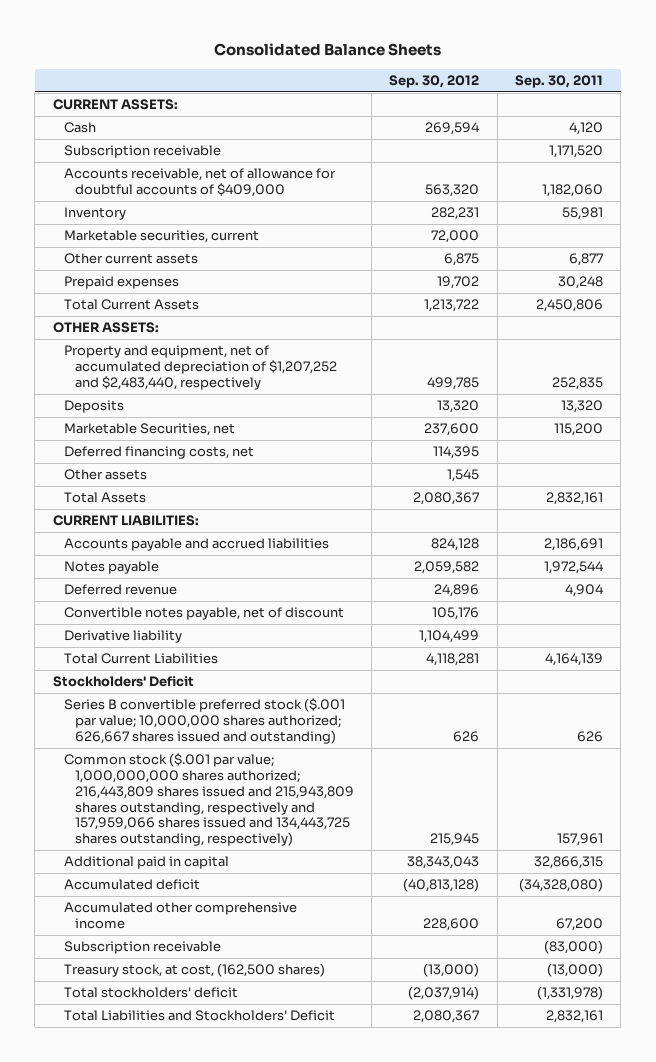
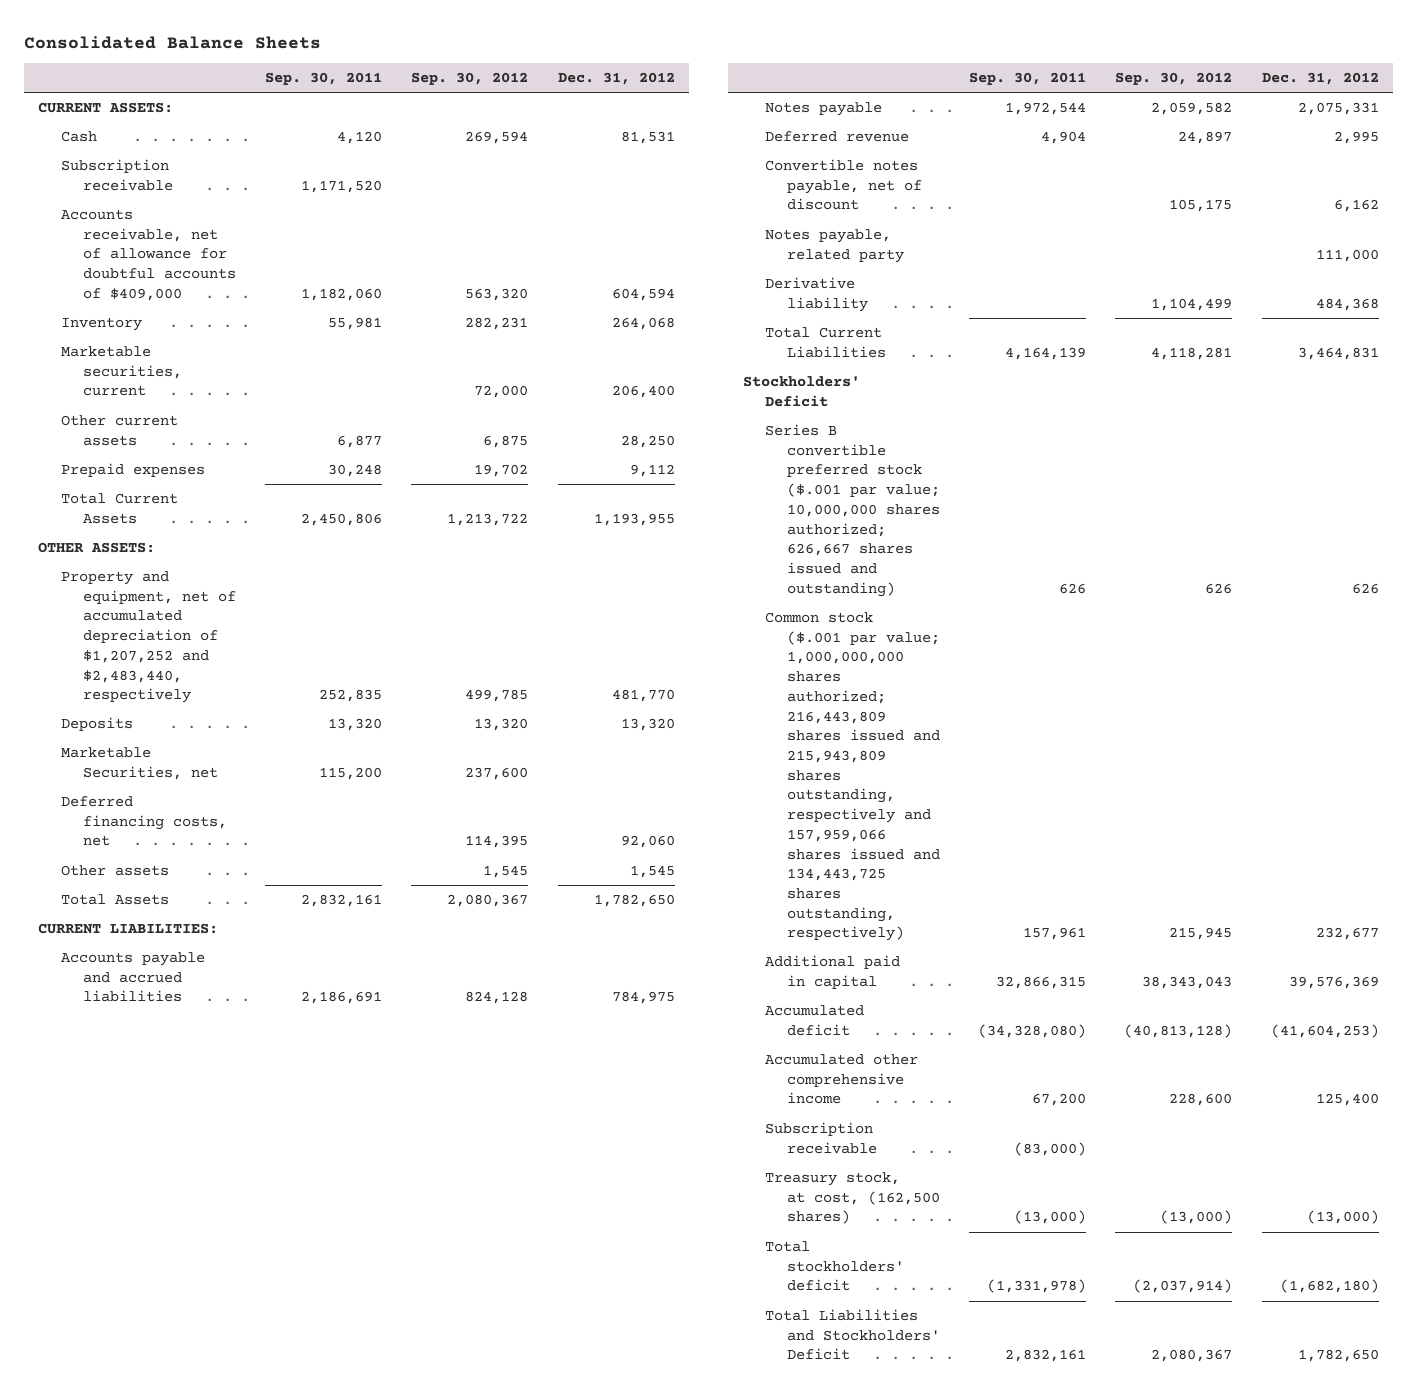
none -> [557,72,675,86] Dec. 31, 2012
[434,584,480,598] 24,896 -> [1178,131,1233,145] 24,897
[432,607,480,621] 105,176 -> [1169,199,1233,213] 105,175
none -> [764,229,904,263] Notes payable, related party

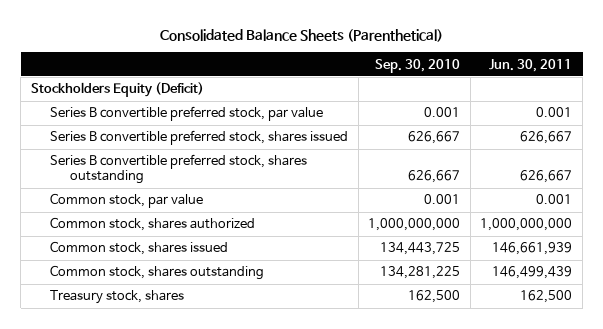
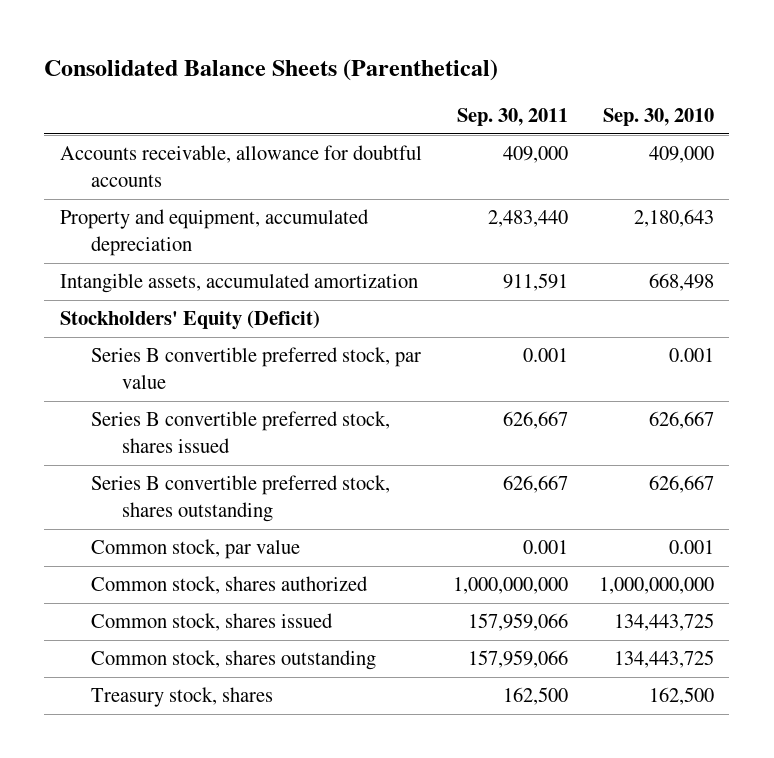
[489,58,573,72] Jun. 30, 2011 -> none
none -> [456,108,568,127] Sep. 30, 2011
none -> [59,145,422,188] Accounts receivable, allowance for doubtful accounts
none -> [59,209,369,257] Property and equipment, accumulated depreciation
none -> [59,273,418,294] Intangible assets, accumulated amortization
[30,82,204,98] Stockholders Equity (Deficit) -> [59,310,320,331] Stockholders' Equity (Deficit)
[380,266,461,280] 134,281,225 -> [613,650,714,669] 134,443,725

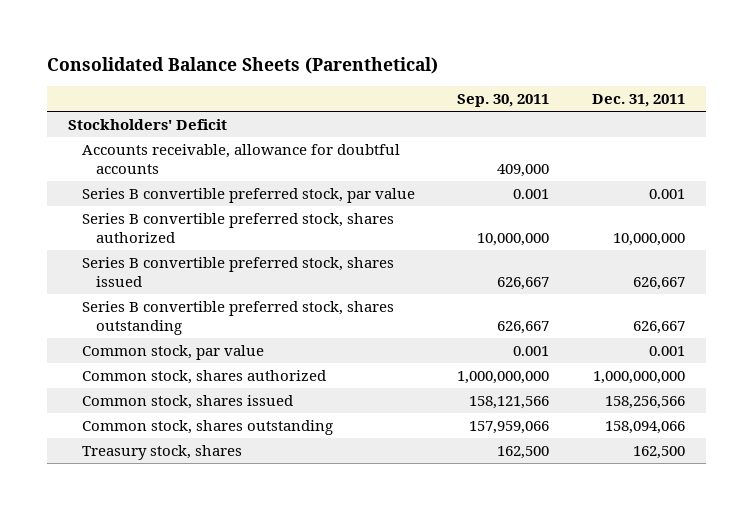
[602,108,714,127] Sep. 30, 2010 -> none
none -> [591,94,685,108] Dec. 31, 2011
none -> [68,119,228,131] Stockholders' Deficit
[59,209,369,257] Property and equipment, accumulated depreciation -> none
[59,273,418,294] Intangible assets, accumulated amortization -> none
[59,310,320,331] Stockholders' Equity (Deficit) -> none
none -> [81,213,394,244] Series B convertible preferred stock, shares authorized
[467,613,568,632] 157,959,066 -> [469,396,550,410] 158,121,566

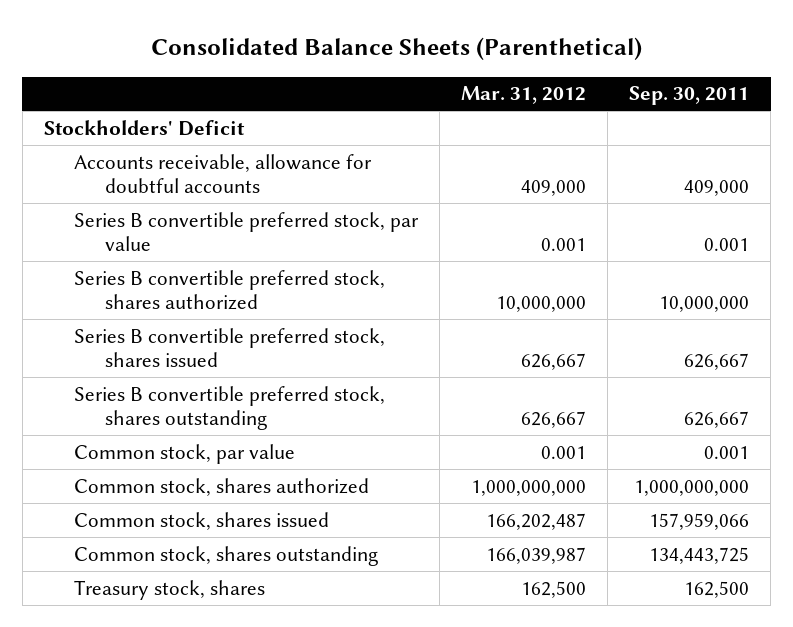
[591,94,685,108] Dec. 31, 2011 -> none
none -> [461,86,587,105] Mar. 31, 2012
[469,396,550,410] 158,121,566 -> [649,512,750,530] 157,959,066
[469,421,550,435] 157,959,066 -> [649,546,750,564] 134,443,725

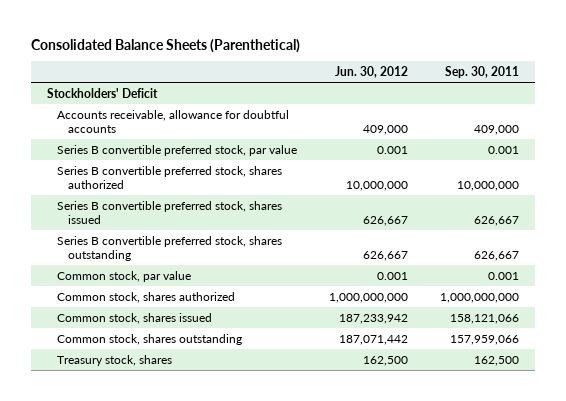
[461,86,587,105] Mar. 31, 2012 -> none
none -> [335,65,409,78] Jun. 30, 2012
[649,512,750,530] 157,959,066 -> [449,313,519,324] 158,121,066
[649,546,750,564] 134,443,725 -> [449,334,519,345] 157,959,066

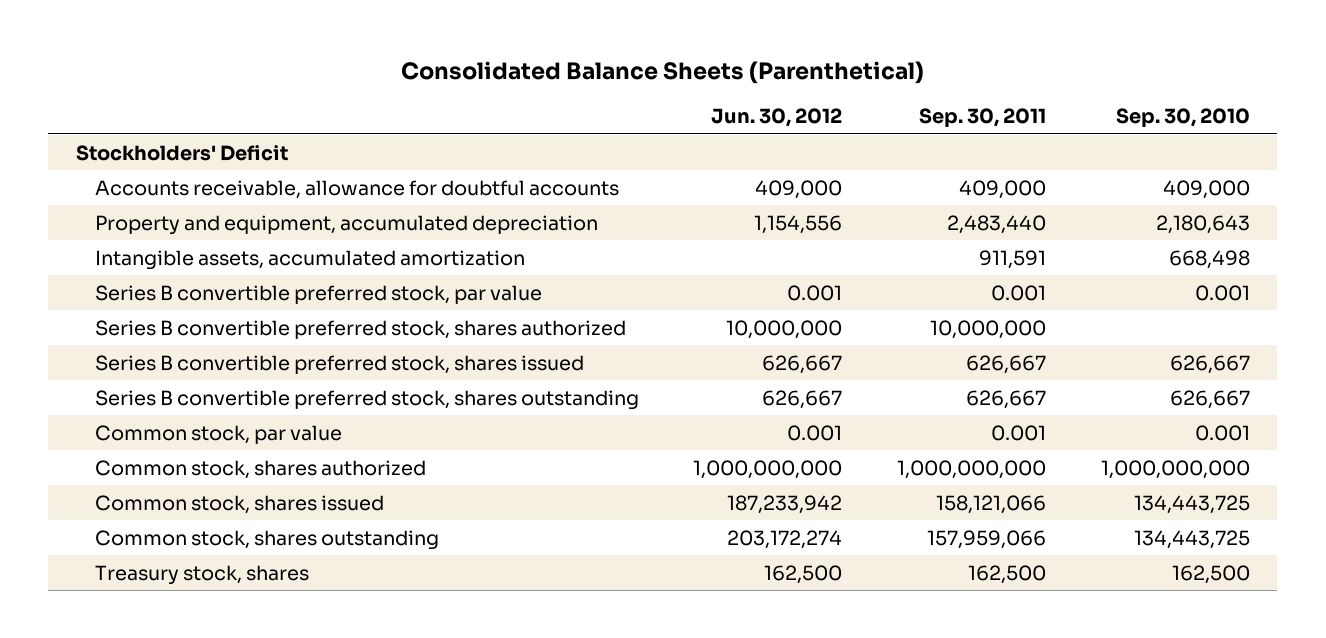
none -> [1115,108,1250,128] Sep. 30, 2010
none -> [94,214,598,235] Property and equipment, accumulated depreciation
none -> [94,249,525,270] Intangible assets, accumulated amortization
[339,334,409,345] 187,071,442 -> [727,529,843,549] 203,172,274

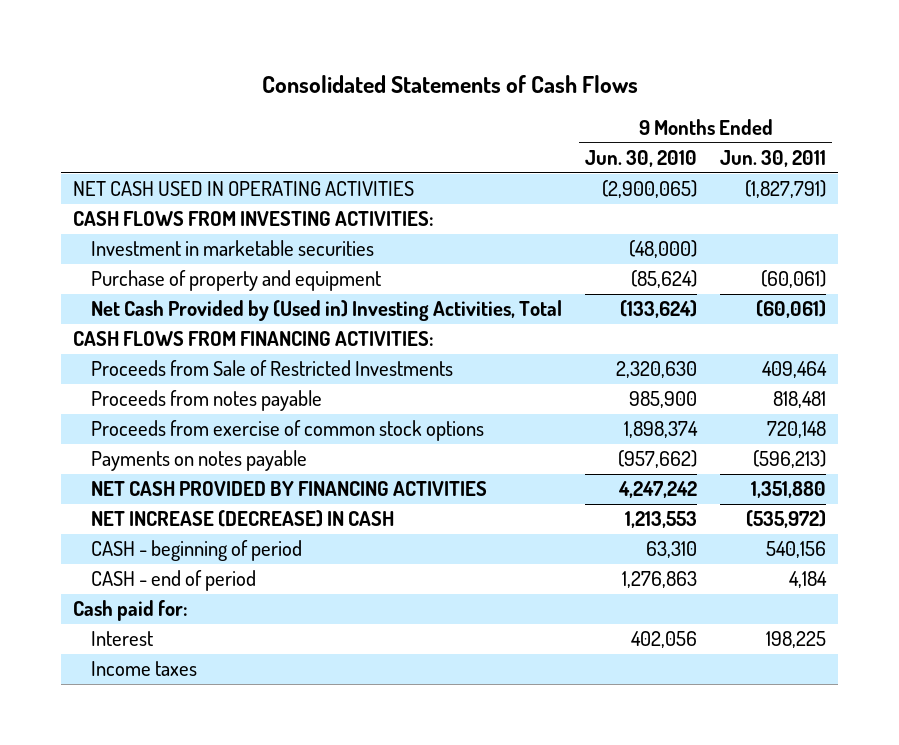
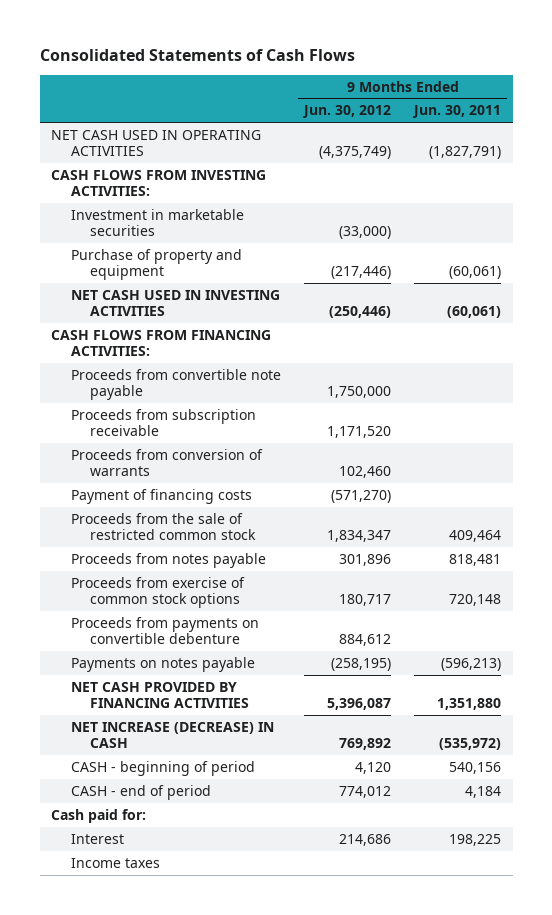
[585,150,698,168] Jun. 30, 2010 -> none
none -> [301,105,391,119] Jun. 30, 2012
[90,300,562,322] Net Cash Provided by (Used in) Investing Activities, Total -> [70,289,280,317] NET CASH USED IN INVESTING ACTIVITIES
none -> [70,368,281,401] Proceeds from convertible note payable
none -> [70,408,256,437] Proceeds from subscription receivable
none -> [70,448,263,477] Proceeds from conversion of warrants
none -> [70,488,252,504] Payment of financing costs
[90,360,453,377] Proceeds from Sale of Restricted Investments -> [70,512,257,541] Proceeds from the sale of restricted common stock
none -> [70,616,259,645] Proceeds from payments on convertible debenture

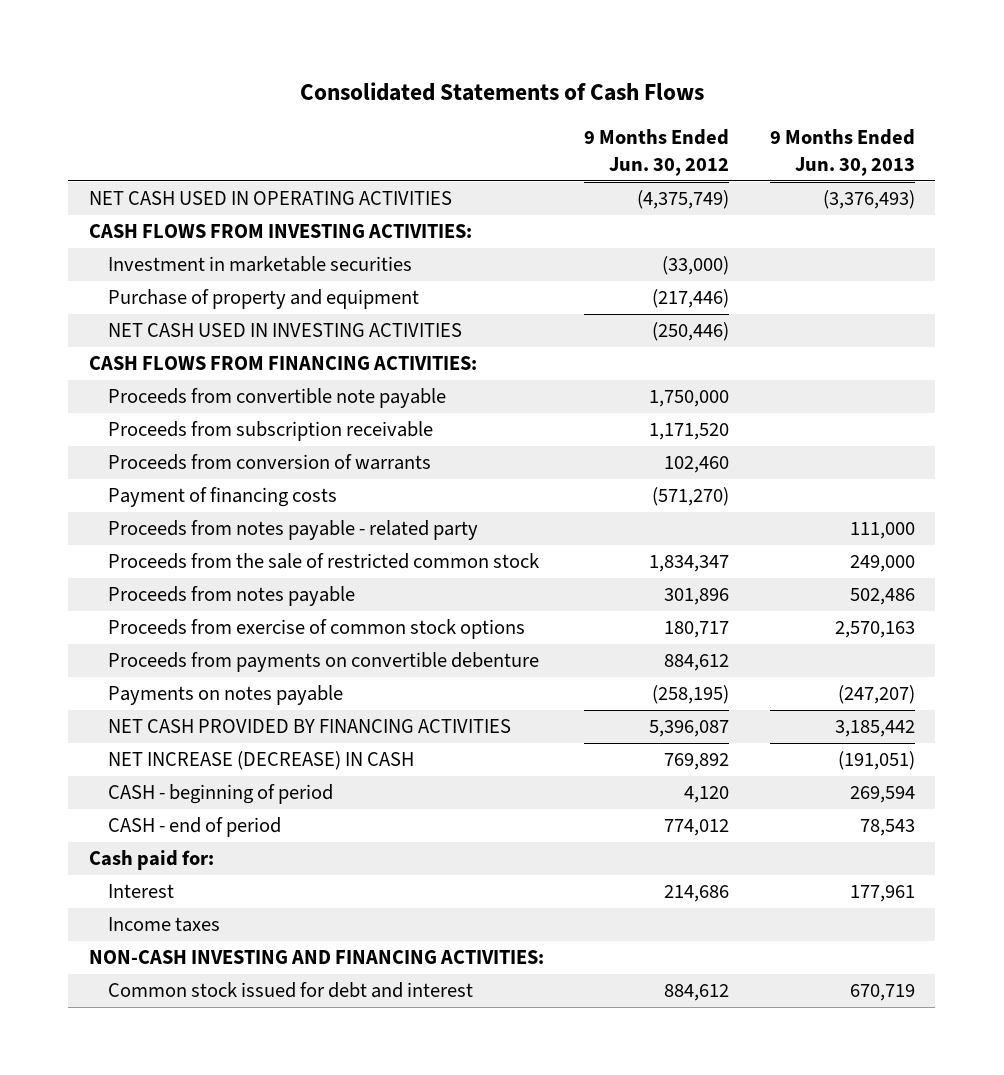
[412,105,502,119] Jun. 30, 2011 -> none
none -> [770,129,916,176] 9 Months Ended Jun. 30, 2013
none -> [107,520,478,541] Proceeds from notes payable - related party
none -> [88,950,544,965] NON-CASH INVESTING AND FINANCING ACTIVITIES:
none -> [107,982,473,999] Common stock issued for debt and interest

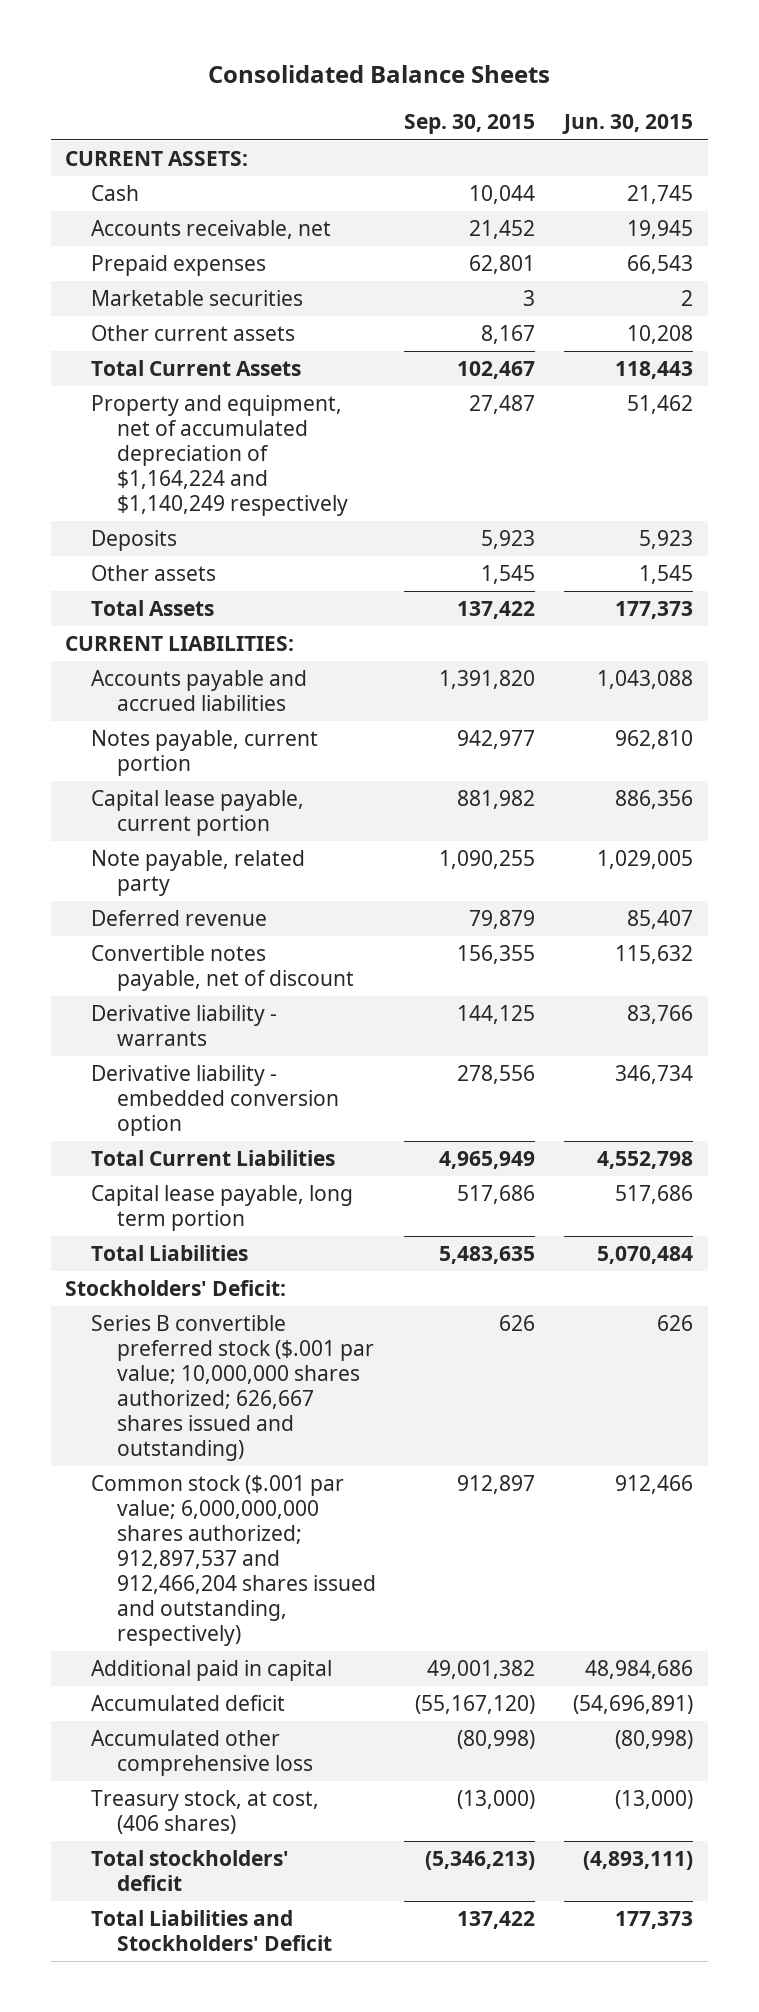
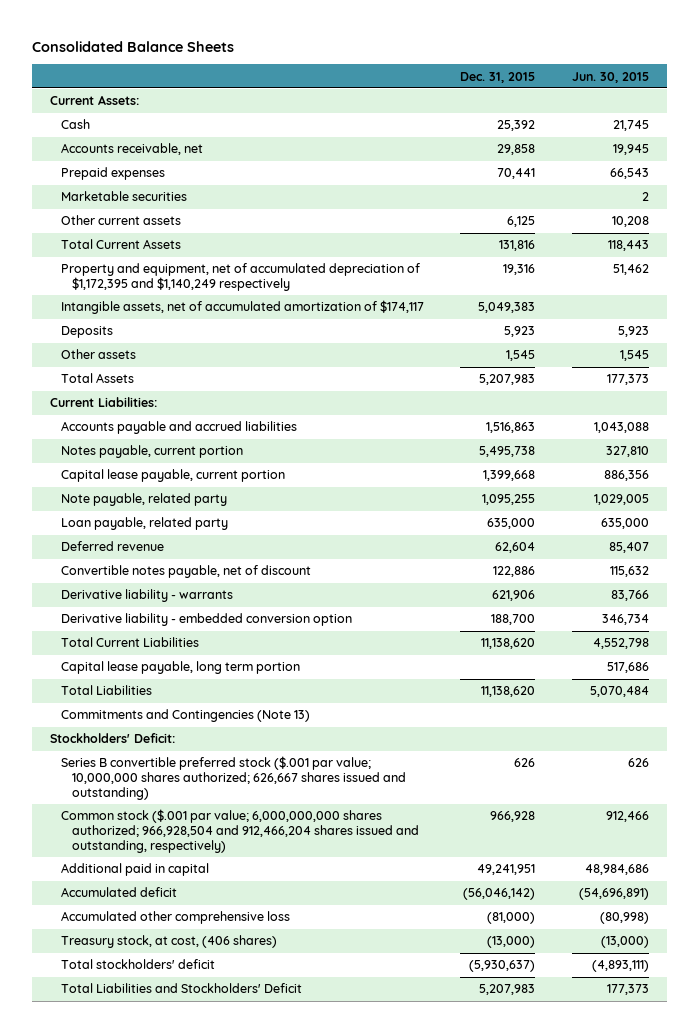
[404,114,536,135] Sep. 30, 2015 -> none
none -> [460,71,536,83] Dec. 31, 2015
[65,151,249,167] CURRENT ASSETS: -> [50,95,140,106] Current Assets:
[91,395,348,516] Property and equipment, net of accumulated depreciation of $1,164,224 and $1,140,249 respectively -> [61,263,421,292] Property and equipment, net of accumulated depreciation of $1,172,395 and $1,140,249 respectively
none -> [61,300,425,315] Intangible assets, net of accumulated amortization of $174,117
[65,636,295,652] CURRENT LIABILITIES: -> [50,397,158,408] Current Liabilities:
[615,730,694,750] 962,810 -> [605,446,649,458] 327,810
none -> [61,517,229,531] Loan payable, related party
none -> [61,709,311,723] Commitments and Contingencies (Note 13)
[91,1475,376,1646] Common stock ($.001 par value; 6,000,000,000 shares authorized; 912,897,537 and 912,466,204 shares issued and outstanding, respectively) -> [61,809,419,853] Common stock ($.001 par value; 6,000,000,000 shares authorized; 966,928,504 and 912,466,204 shares issued and outstanding, respectively)

